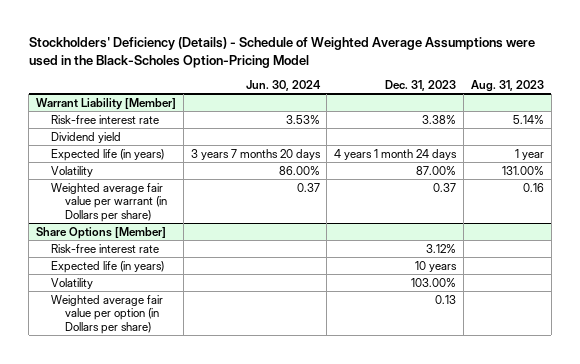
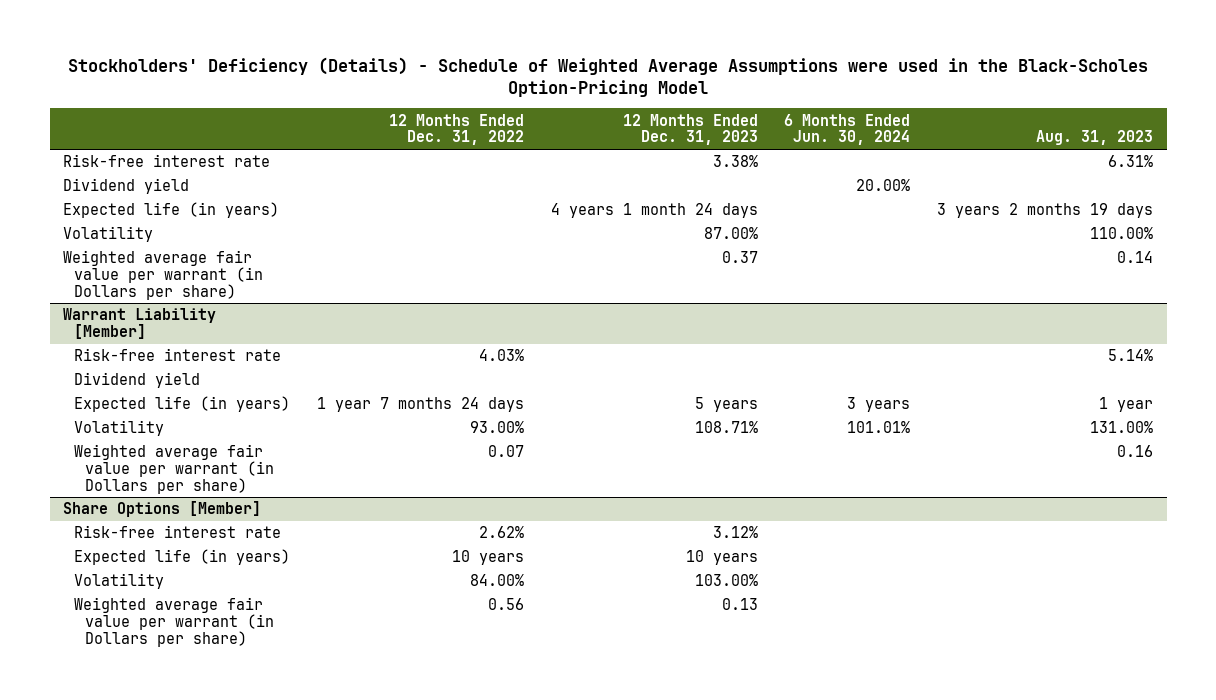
[245,79,321,91] Jun. 30, 2024 -> none
[385,79,457,91] Dec. 31, 2023 -> none
none -> [388,113,524,146] 12 Months Ended Dec. 31, 2022
none -> [622,113,758,146] 12 Months Ended Dec. 31, 2023
none -> [784,113,911,146] 6 Months Ended Jun. 30, 2024
none -> [63,154,271,168] Risk-free interest rate
none -> [63,178,190,195] Dividend yield
none -> [63,202,280,219] Expected life (in years)
none -> [63,226,154,243] Volatility
none -> [63,250,264,300] Weighted average fair value per warrant (in Dollars per share)
[50,294,163,334] Weighted average fair value per option (in Dollars per share) -> [74,597,275,647] Weighted average fair value per warrant (in Dollars per share)

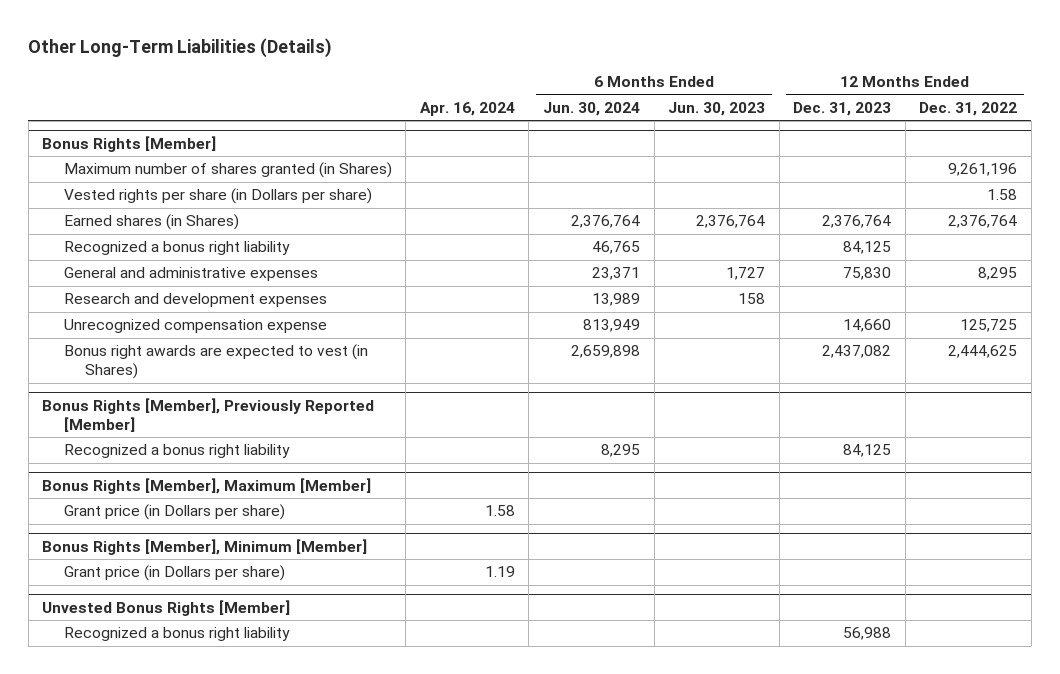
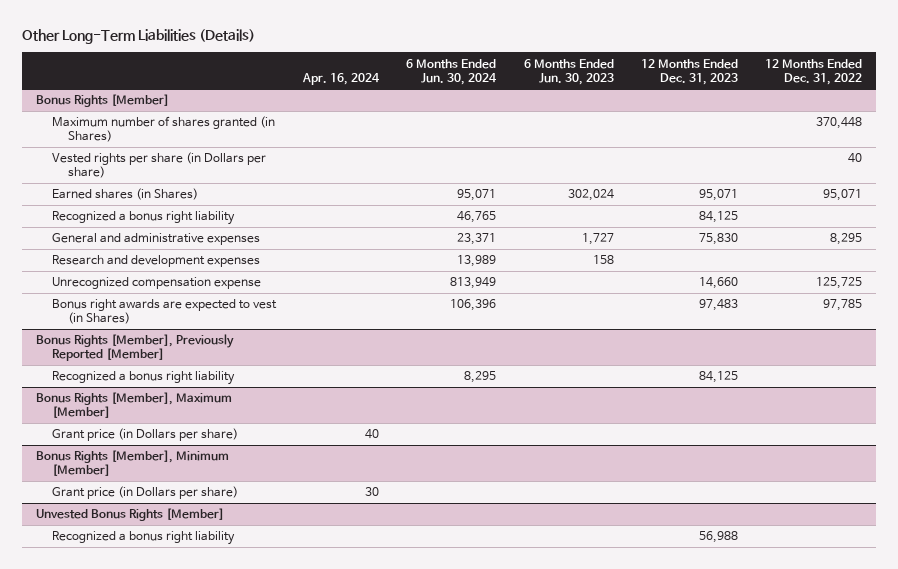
[948,163,1018,177] 9,261,196 -> [816,117,863,130] 370,448
[987,189,1018,201] 1.58 -> [848,153,863,164] 40
[570,215,640,229] 2,376,764 -> [457,189,497,202] 95,071
[696,215,766,229] 2,376,764 -> [567,189,614,202] 302,024
[822,215,892,229] 2,376,764 -> [698,189,738,202] 95,071
[948,215,1018,229] 2,376,764 -> [823,189,863,202] 95,071
[570,345,640,359] 2,659,898 -> [450,299,497,312] 106,396
[822,345,892,359] 2,437,082 -> [698,299,738,312] 97,483
[948,345,1018,359] 2,444,625 -> [823,299,863,312] 97,785
[484,505,515,517] 1.58 -> [365,429,380,440] 40
[484,566,515,578] 1.19 -> [365,487,380,497] 30

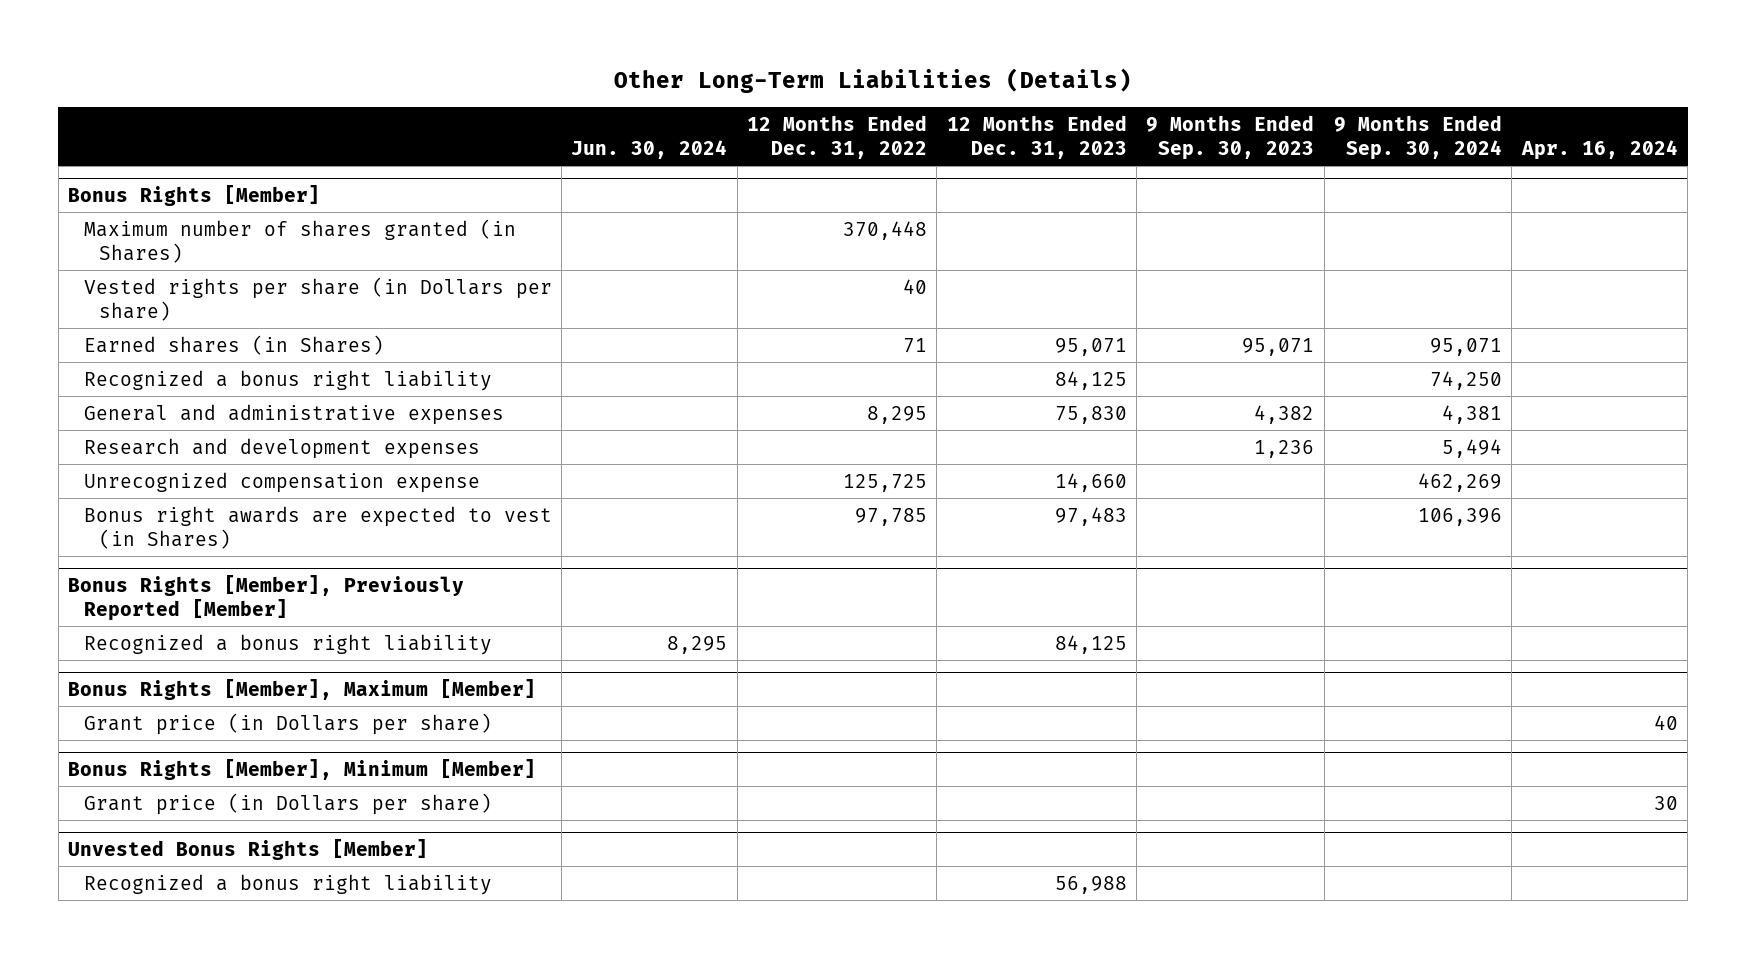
[406,58,498,85] 6 Months Ended Jun. 30, 2024 -> none
[523,58,614,85] 6 Months Ended Jun. 30, 2023 -> none
none -> [571,140,728,160] Jun. 30, 2024
none -> [1146,114,1315,161] 9 Months Ended Sep. 30, 2023
none -> [1334,114,1503,161] 9 Months Ended Sep. 30, 2024
[823,189,863,202] 95,071 -> [903,337,928,353] 71

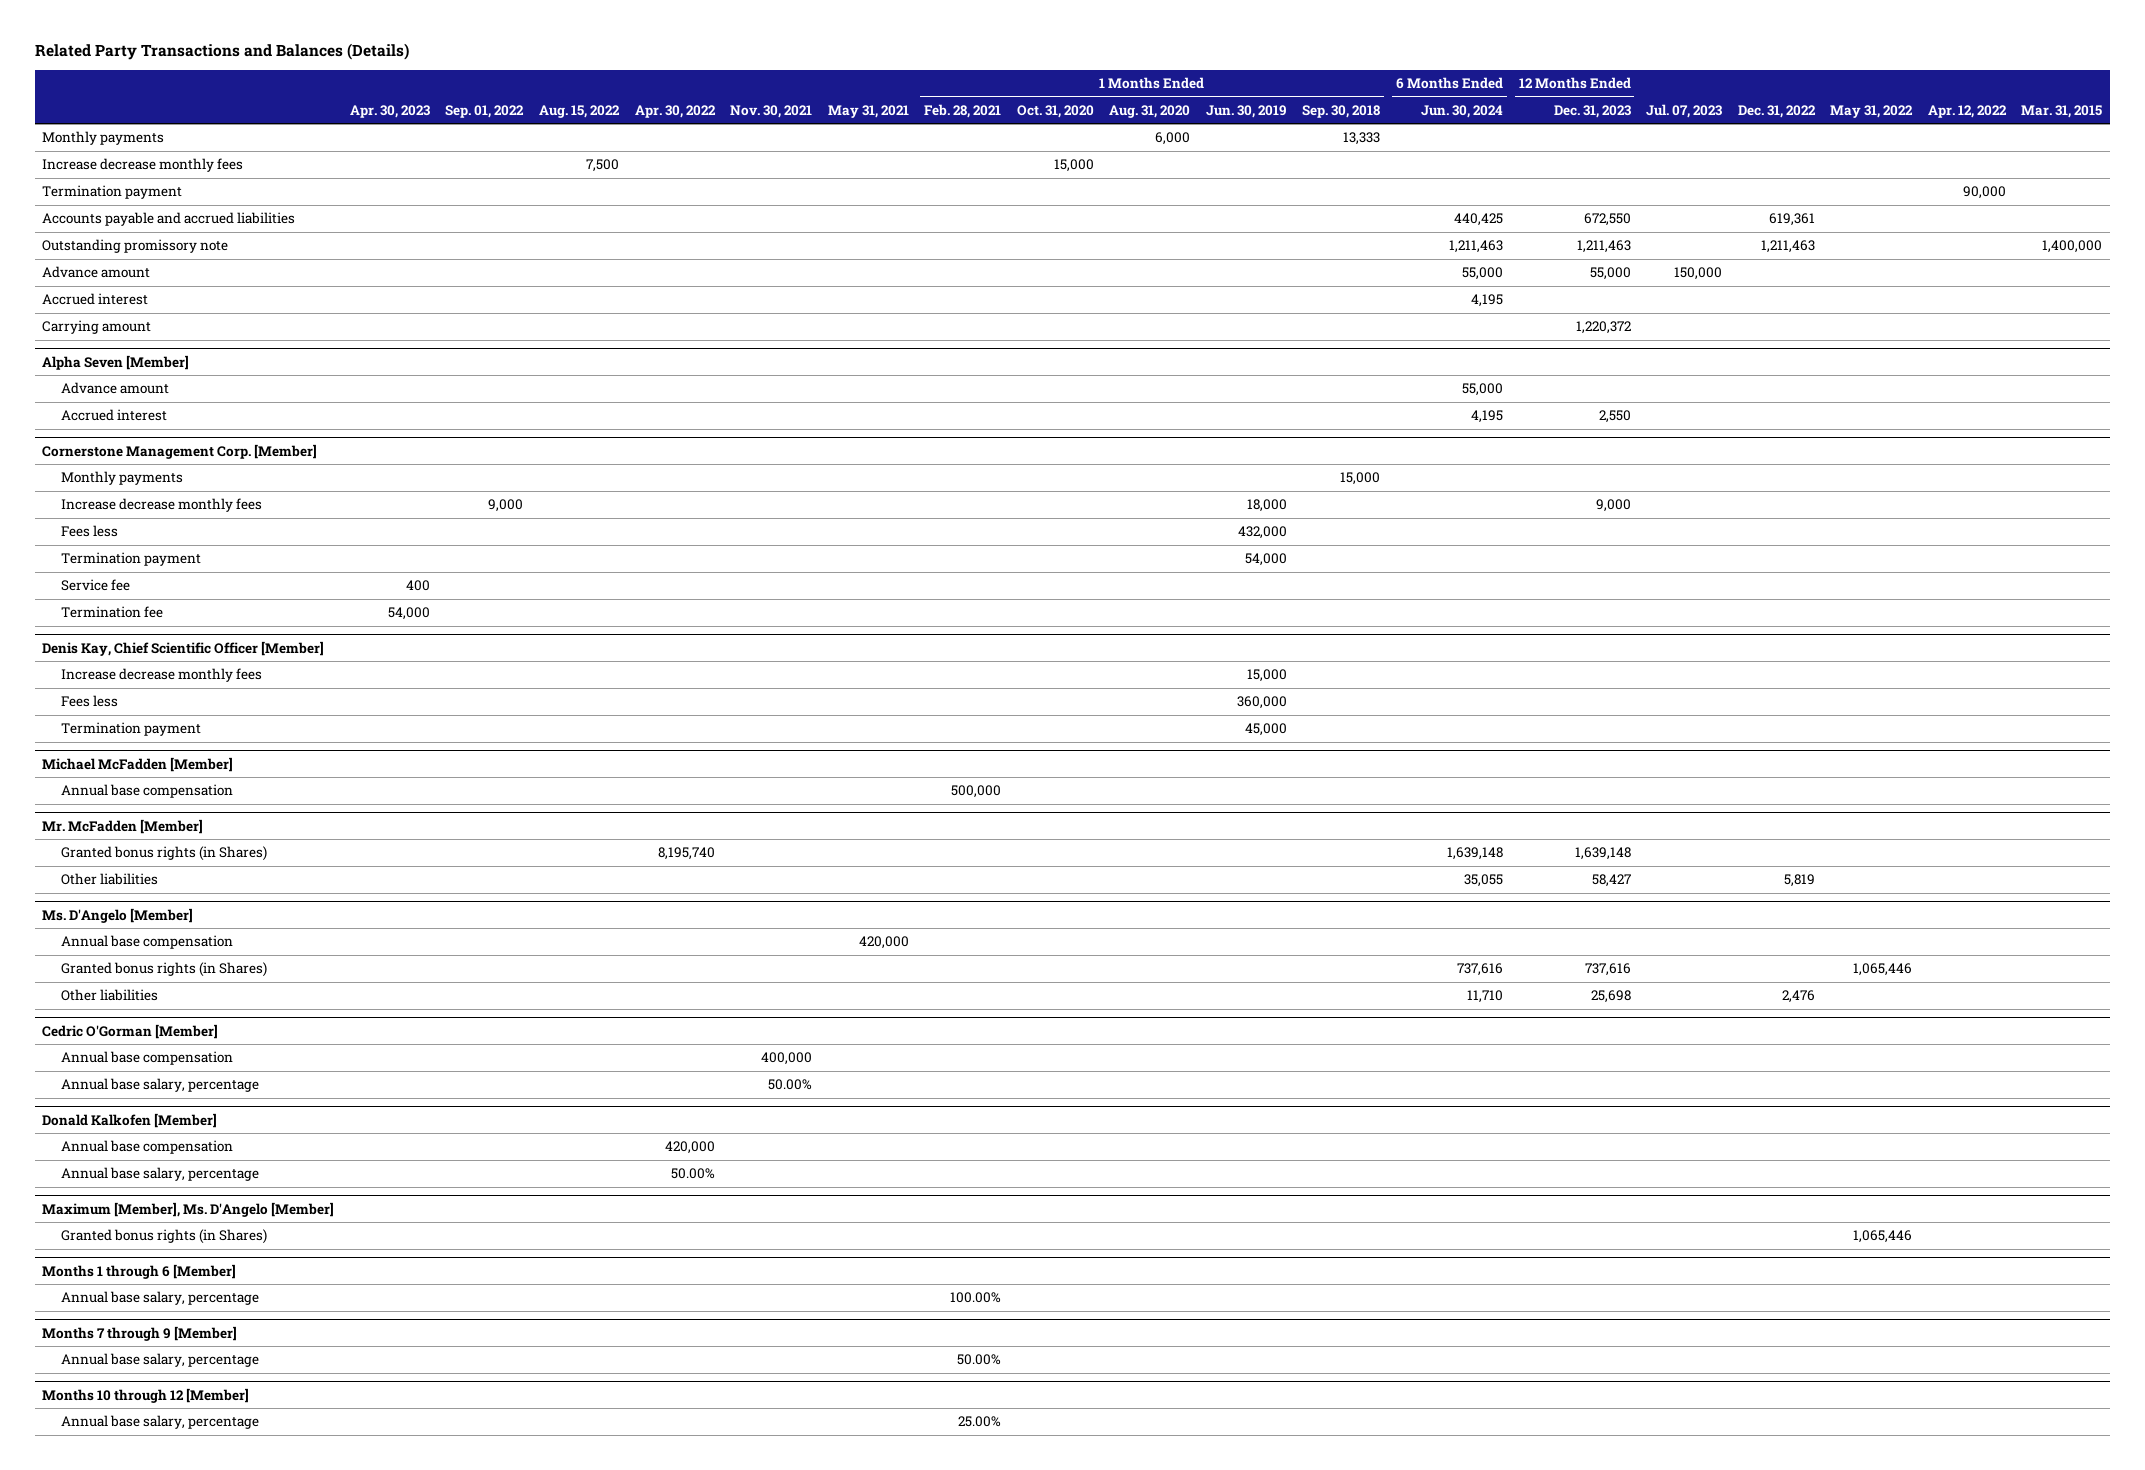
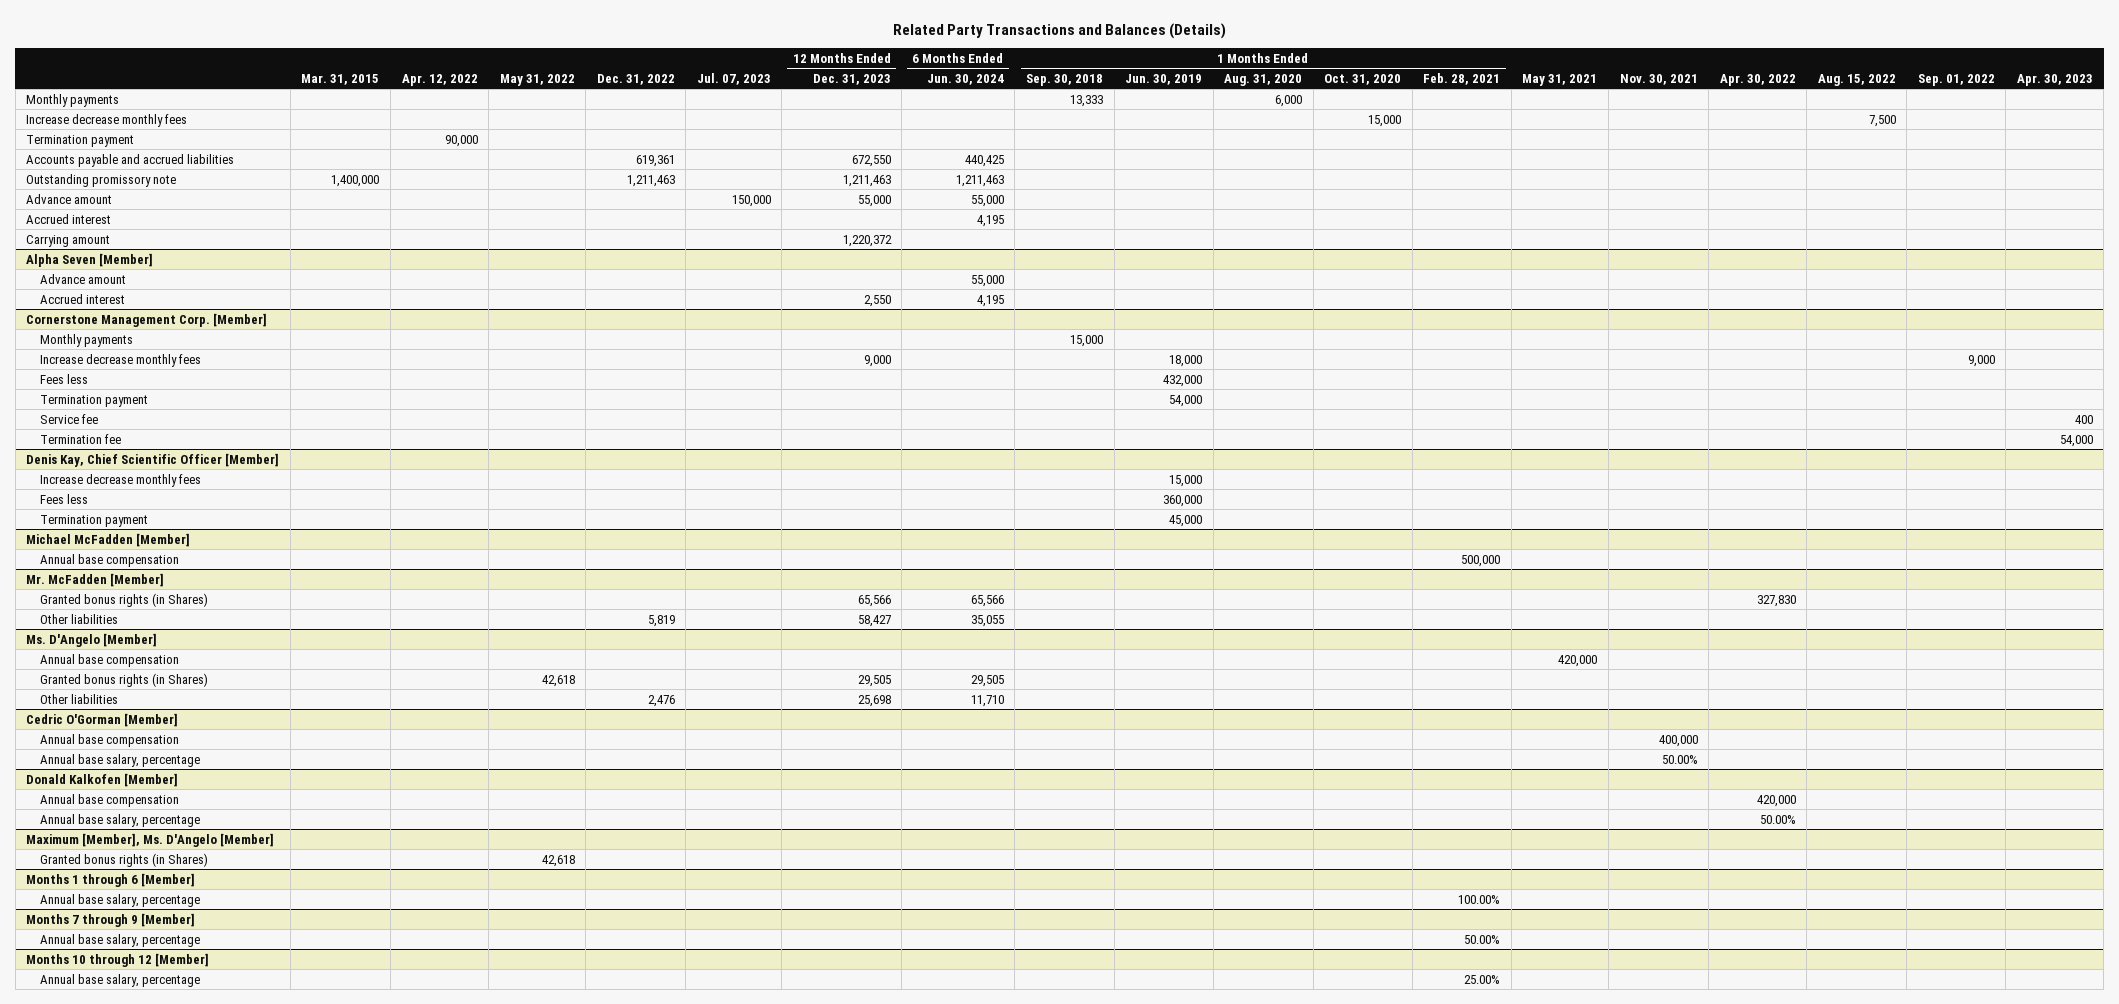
[657,847,715,861] 8,195,740 -> [1756,594,1796,607] 327,830
[1447,847,1504,861] 1,639,148 -> [970,594,1004,607] 65,566
[1574,847,1631,861] 1,639,148 -> [857,594,891,607] 65,566
[1457,963,1504,977] 737,616 -> [970,674,1004,687] 29,505
[1584,963,1631,977] 737,616 -> [857,674,891,687] 29,505
[1853,963,1913,977] 1,065,446 -> [541,674,575,687] 42,618
[1853,1230,1913,1244] 1,065,446 -> [541,854,575,867] 42,618

